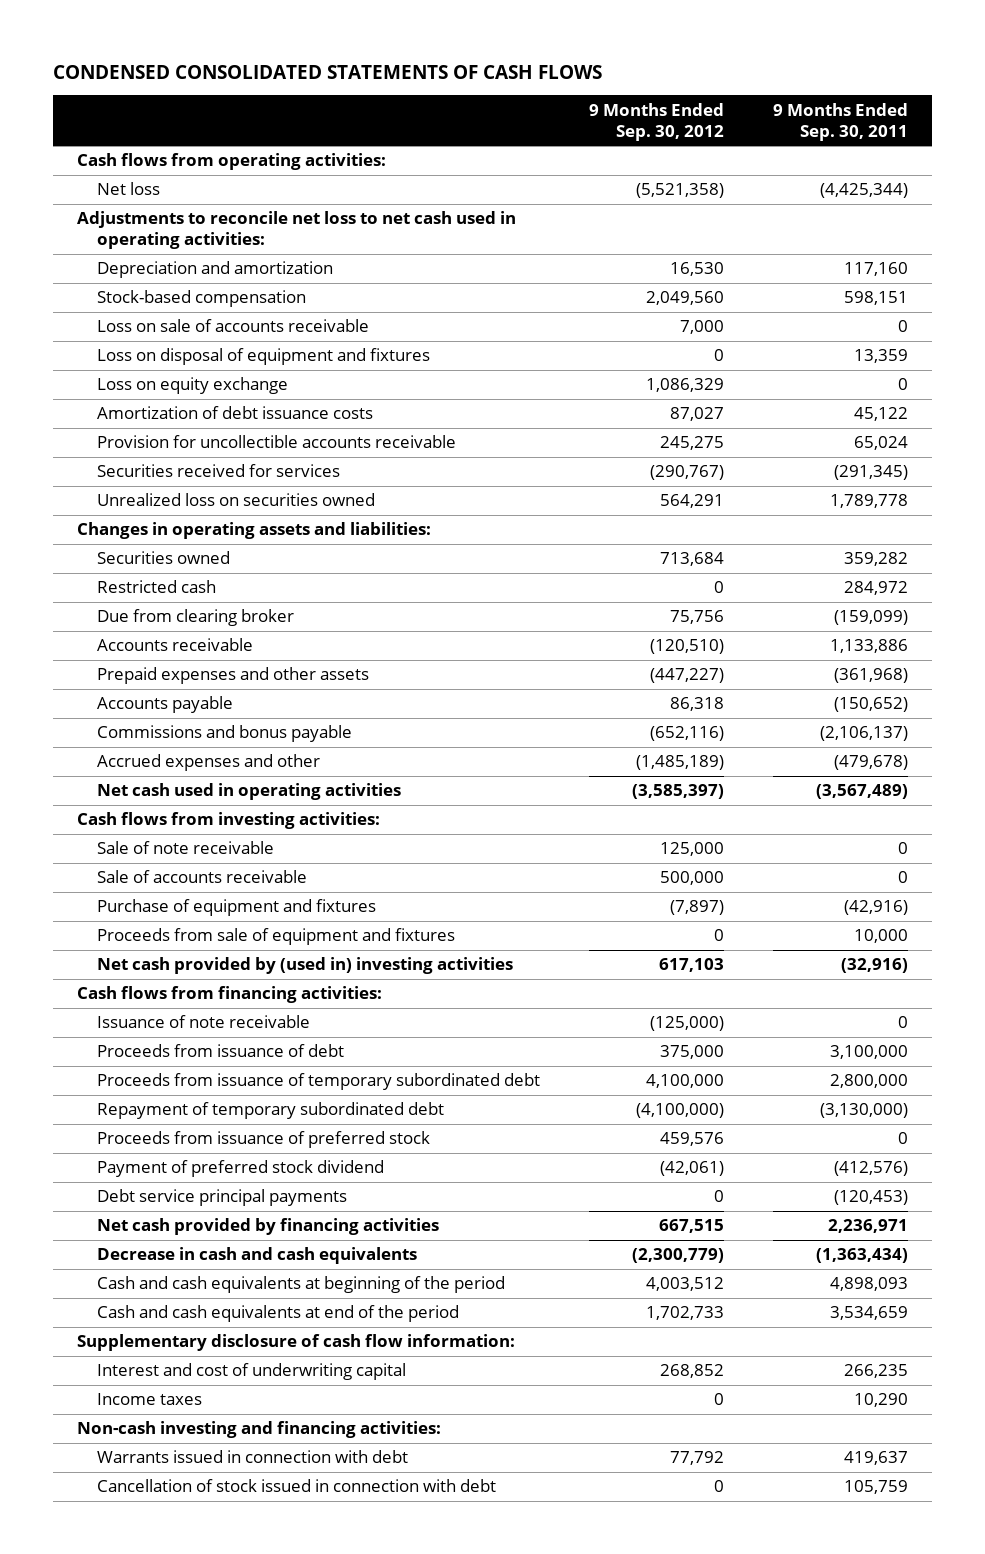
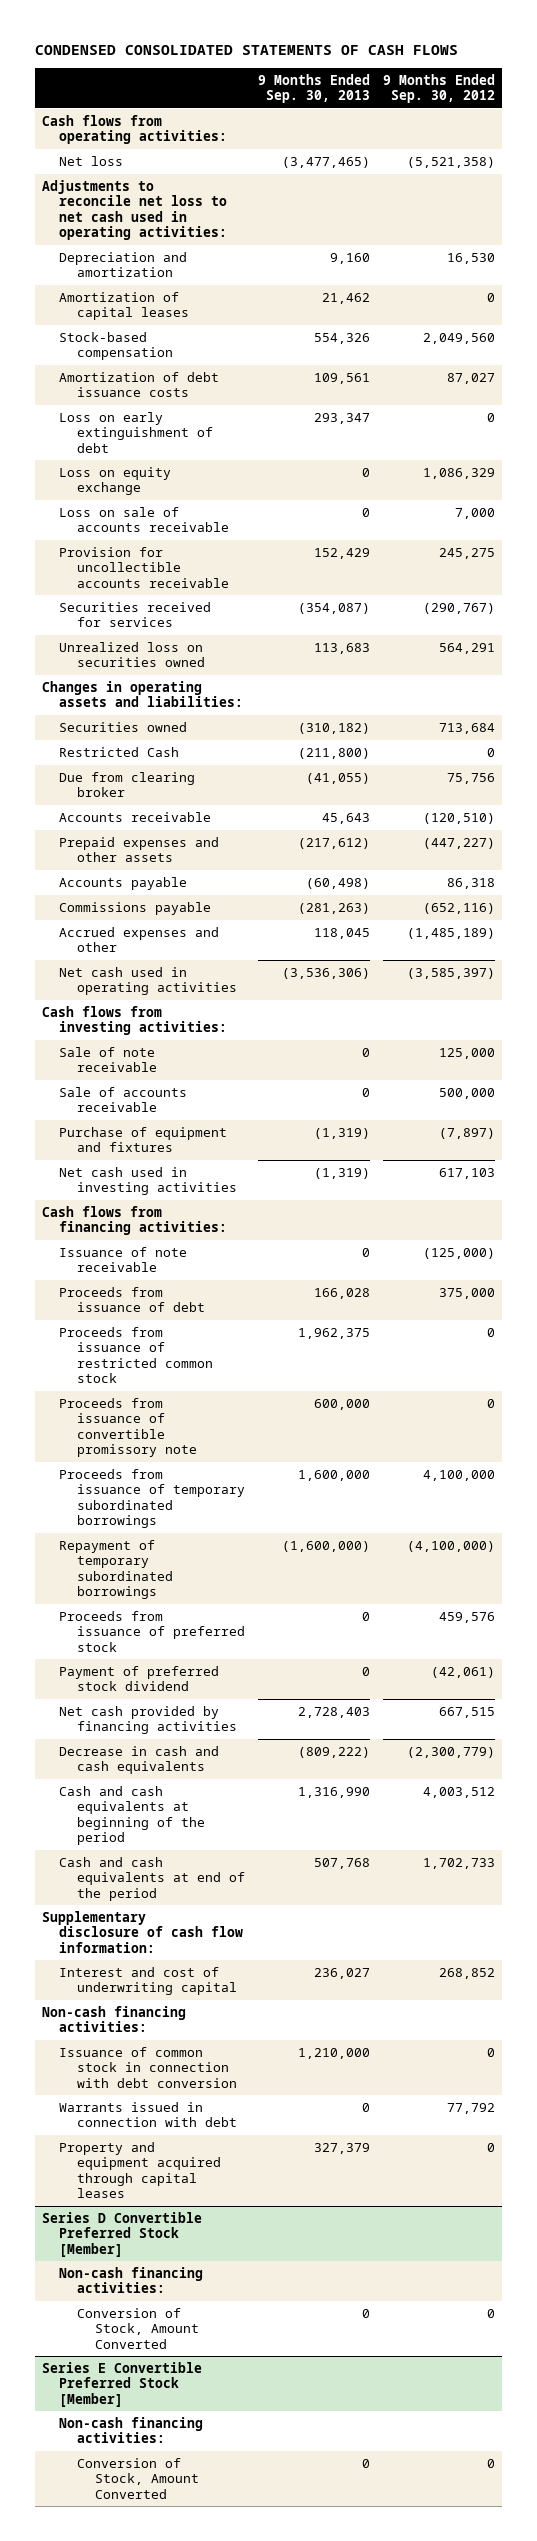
[772,102,908,141] 9 Months Ended Sep. 30, 2011 -> none
none -> [258,73,371,104] 9 Months Ended Sep. 30, 2013
none -> [59,291,190,321] Amortization of capital leases
[97,348,431,366] Loss on disposal of equipment and fixtures -> none
none -> [59,411,214,453] Loss on early extinguishment of debt
[97,377,289,395] Loss on equity exchange -> [59,466,172,496] Loss on equity exchange
[97,319,370,333] Loss on sale of accounts receivable -> [59,506,230,533] Loss on sale of accounts receivable
[97,580,217,594] Restricted cash -> [59,746,180,757] Restricted Cash
[97,725,353,743] Commissions and bonus payable -> [59,901,212,915] Commissions payable
[97,928,456,946] Proceeds from sale of equipment and fixtures -> none
[97,957,514,975] Net cash provided by (used in) investing activities -> [59,1166,238,1196] Net cash used in investing activities
[97,1073,541,1091] Proceeds from issuance of temporary subordinated debt -> none
none -> [59,1326,214,1384] Proceeds from issuance of restricted common stock
none -> [59,1397,198,1458] Proceeds from issuance of convertible promissory note
[97,1102,445,1120] Repayment of temporary subordinated debt -> [59,1468,246,1529] Proceeds from issuance of temporary subordinated borrowings
[636,1103,725,1119] (4,100,000) -> [423,1469,496,1481] 4,100,000
none -> [59,1539,174,1600] Repayment of temporary subordinated borrowings
[97,1189,348,1207] Debt service principal payments -> none
[97,1393,203,1406] Income taxes -> none
[77,1421,442,1439] Non-cash investing and financing activities: -> [41,2005,186,2033] Non-cash financing activities:
none -> [59,2046,238,2088] Issuance of common stock in connection with debt conversion
[97,1479,497,1493] Cancellation of stock issued in connection with debt -> none
none -> [59,2141,222,2199] Property and equipment acquired through capital leases
none -> [41,2211,202,2257] Series D Convertible Preferred Stock [Member]
none -> [59,2266,204,2294] Non-cash financing activities:
none -> [77,2307,199,2349] Conversion of Stock, Amount Converted
none -> [41,2361,202,2407] Series E Convertible Preferred Stock [Member]
none -> [59,2416,204,2444] Non-cash financing activities:
none -> [77,2457,199,2499] Conversion of Stock, Amount Converted

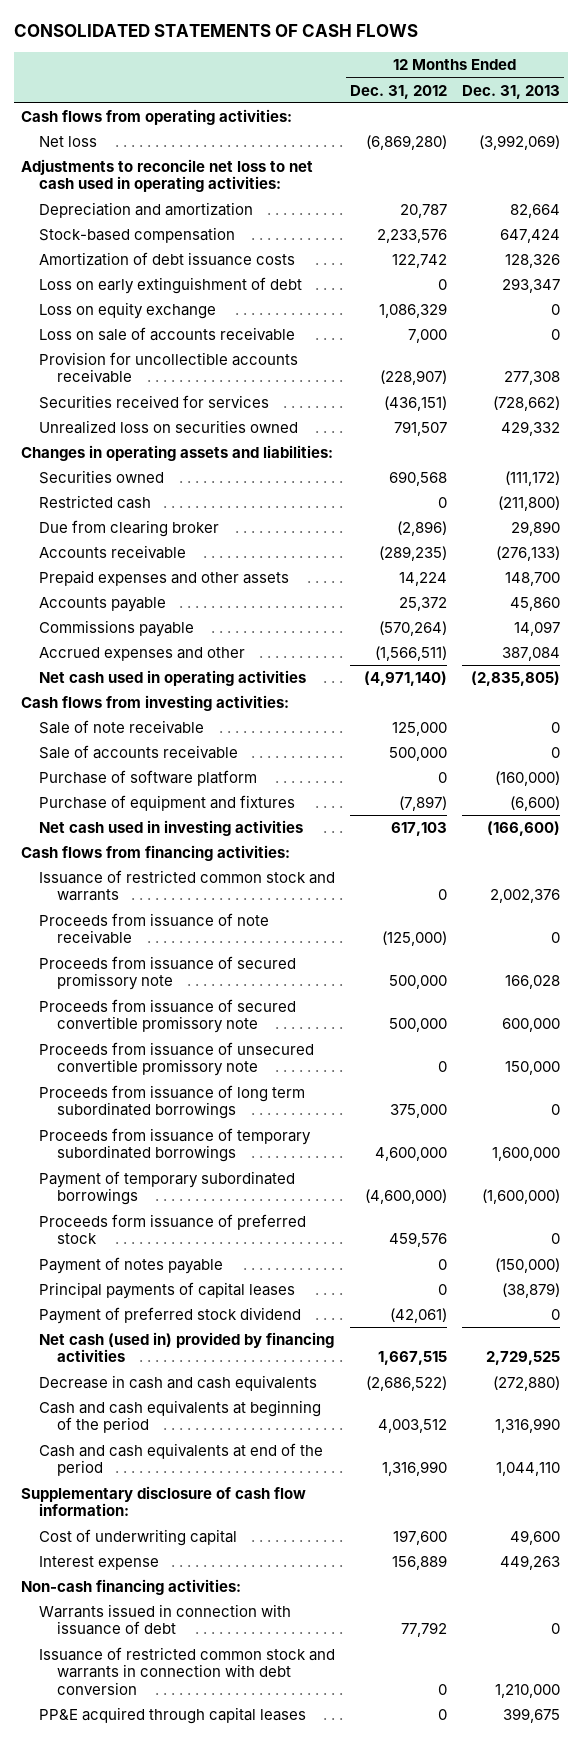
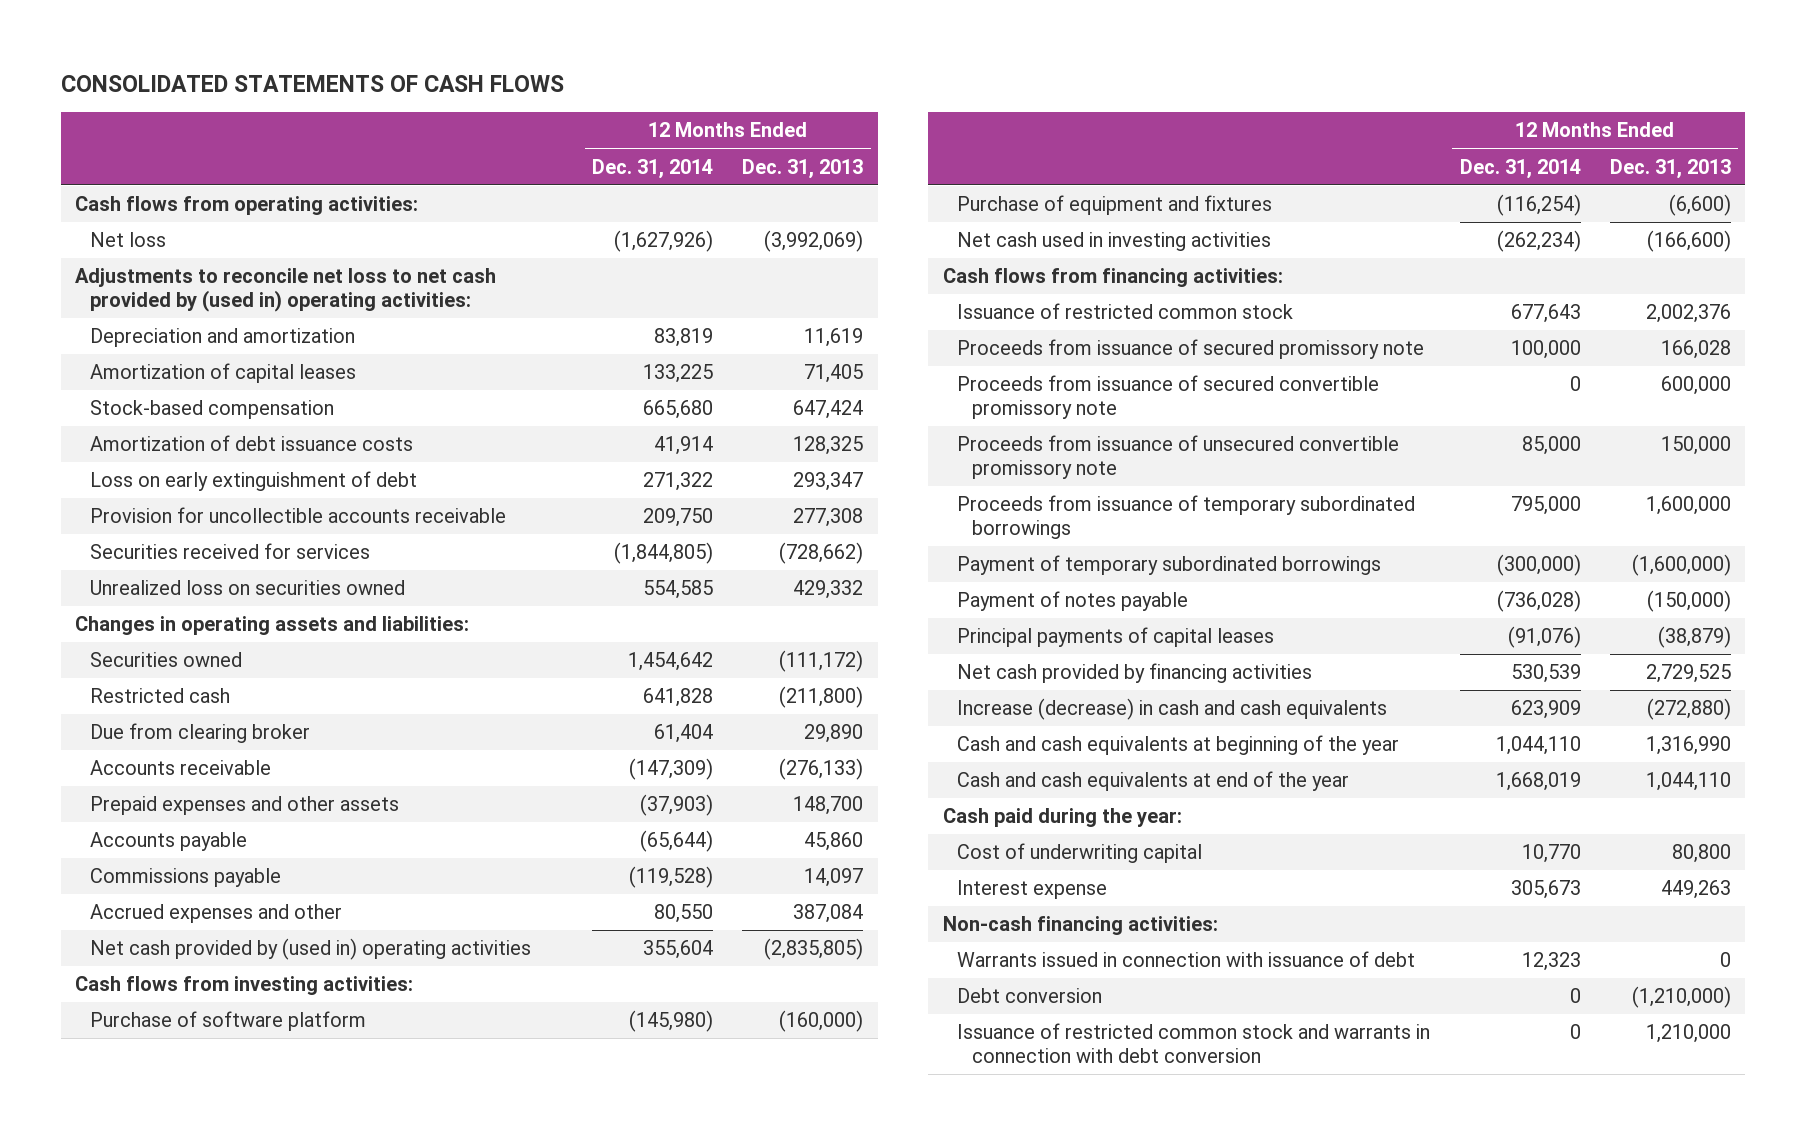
[350,84,448,99] Dec. 31, 2012 -> none
none -> [592,158,714,179] Dec. 31, 2014
[21,159,314,193] Adjustments to reconcile net loss to net cash used in operating activities: -> [75,268,497,313] Adjustments to reconcile net loss to net cash provided by (used in) operating activities:
[510,204,561,219] 82,664 -> [804,328,864,348] 11,619
none -> [89,363,356,384] Amortization of capital leases
[505,254,561,269] 128,326 -> [793,436,864,456] 128,325
[39,302,217,320] Loss on equity exchange -> none
[39,327,296,342] Loss on sale of accounts receivable -> none
[39,670,307,687] Net cash used in operating activities -> [89,938,531,961] Net cash provided by (used in) operating activities
[39,720,205,735] Sale of note receivable -> none
[39,745,239,760] Sale of accounts receivable -> none
[39,913,270,945] Proceeds from issuance of note receivable -> none
[39,870,336,902] Issuance of restricted common stock and warrants -> [957,303,1294,320] Issuance of restricted common stock
[39,1085,306,1120] Proceeds from issuance of long term subordinated borrowings -> none
[39,1214,307,1245] Proceeds form issuance of preferred stock -> none
[39,1307,302,1325] Payment of preferred stock dividend -> none
[39,1332,335,1363] Net cash (used in) provided by financing activities -> [957,663,1313,684] Net cash provided by financing activities
[39,1375,318,1392] Decrease in cash and cash equivalents -> [957,698,1388,721] Increase (decrease) in cash and cash equivalents
[39,1400,322,1434] Cash and cash equivalents at beginning of the period -> [957,735,1400,756] Cash and cash equivalents at beginning of the year
[39,1443,324,1477] Cash and cash equivalents at end of the period -> [957,771,1350,792] Cash and cash equivalents at end of the year
[21,1486,307,1517] Supplementary disclosure of cash flow information: -> [942,808,1182,828] Cash paid during the year:
[510,1530,561,1546] 49,600 -> [1671,844,1731,864] 80,800
none -> [957,988,1103,1004] Debt conversion
[39,1707,307,1725] PP&E acquired through capital leases -> none

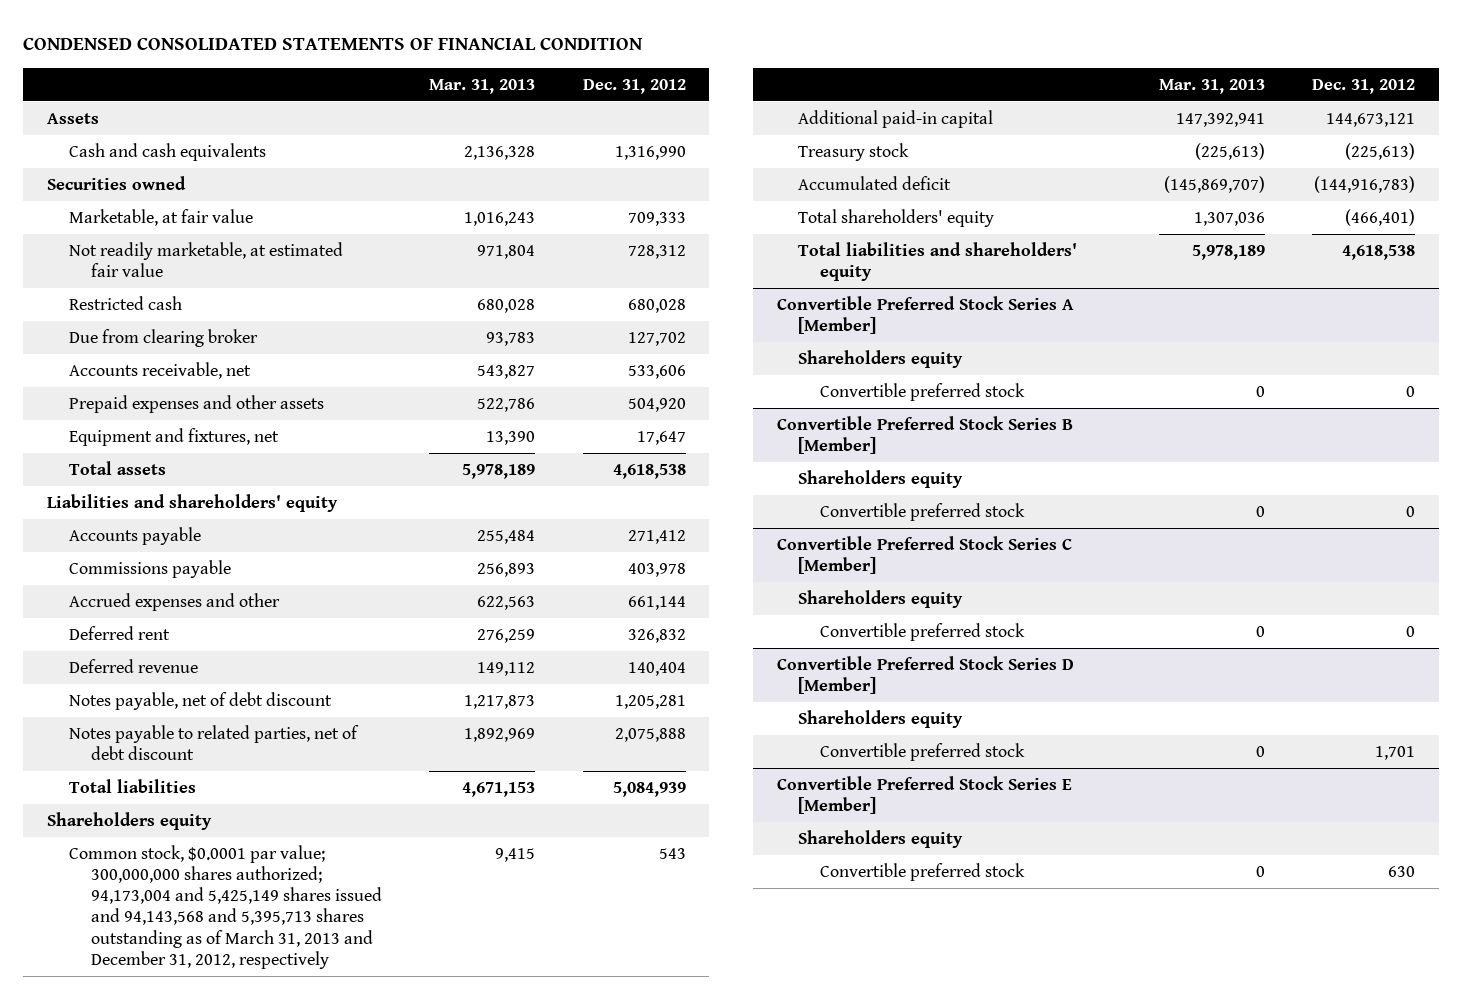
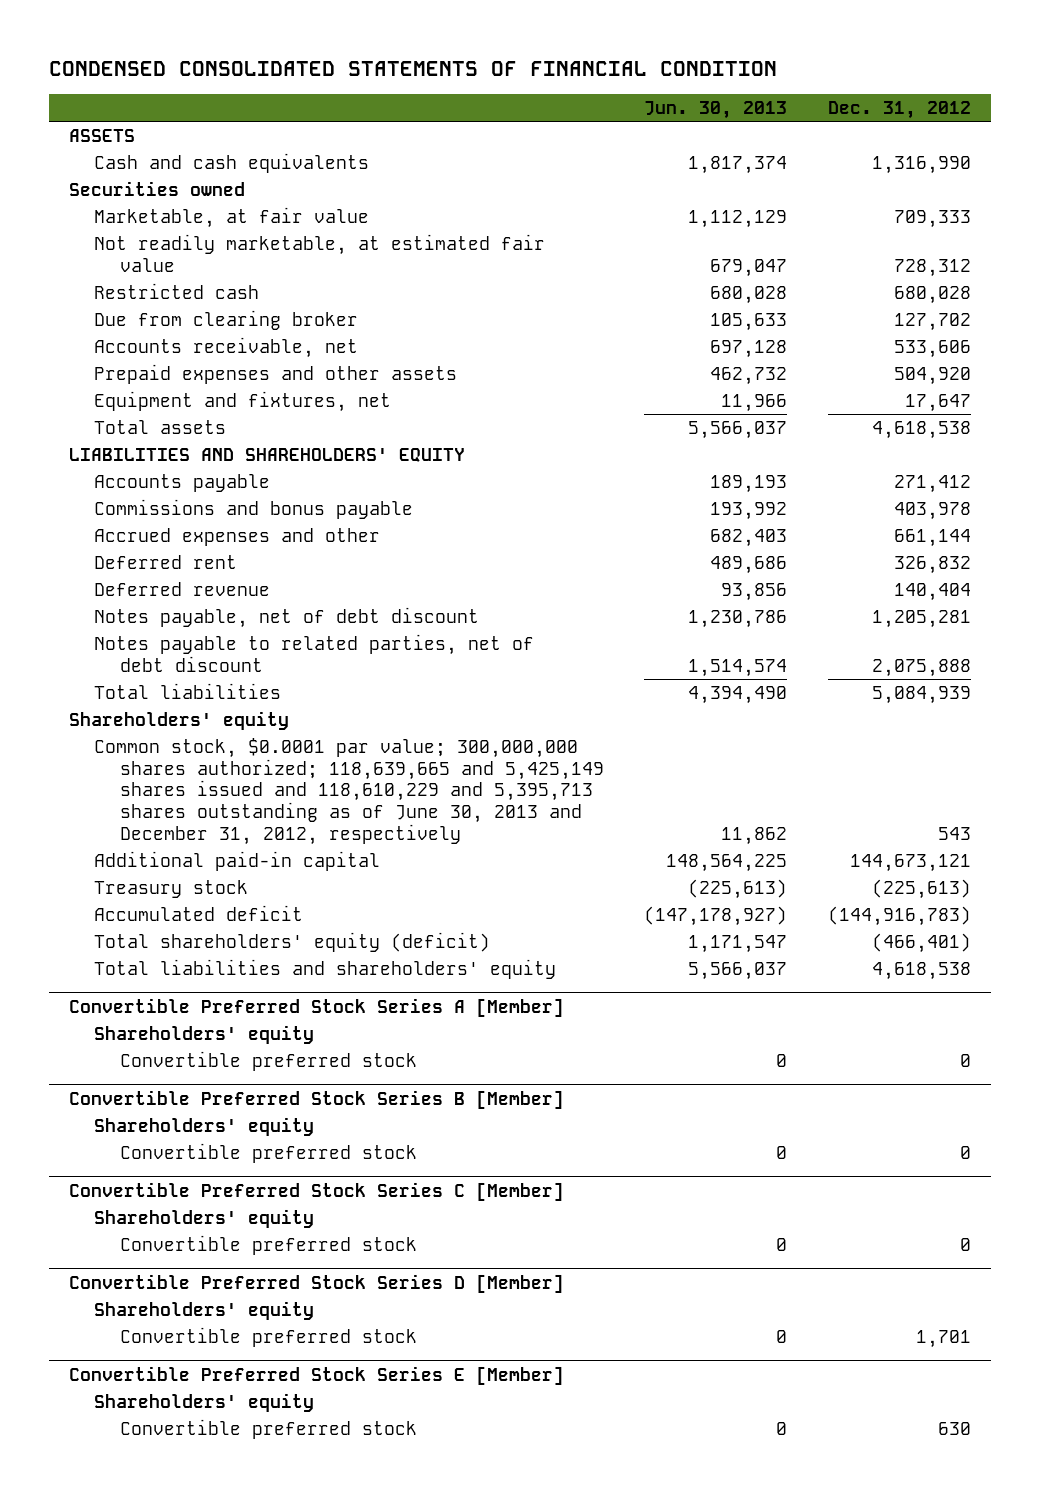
[429,78,536,94] Mar. 31, 2013 -> none
none -> [644,100,788,119] Jun. 30, 2013
[46,113,99,125] Assets -> [68,128,135,142] ASSETS
[46,494,338,513] Liabilities and shareholders' equity -> [68,447,465,462] LIABILITIES AND SHAREHOLDERS' EQUITY
[68,560,231,579] Commissions payable -> [94,498,414,519] Commissions and bonus payable
[46,812,212,831] Shareholders equity -> [68,710,289,730] Shareholders' equity
[68,845,382,969] Common stock, $0.0001 par value; 300,000,000 shares authorized; 94,173,004 and 5,425,149 shares issued and 94,143,568 and 5,395,713 shares outstanding as of March 31, 2013 and December 31, 2012, respectively -> [94,737,604,846] Common stock, $0.0001 par value; 300,000,000 shares authorized; 118,639,665 and 5,425,149 shares issued and 118,610,229 and 5,395,713 shares outstanding as of June 30, 2013 and December 31, 2012, respectively
[798,209,995,228] Total shareholders' equity -> [94,931,491,952] Total shareholders' equity (deficit)
[798,350,964,369] Shareholders equity -> [94,1024,315,1044] Shareholders' equity
[798,470,964,489] Shareholders equity -> [94,1116,315,1136] Shareholders' equity
[798,590,964,609] Shareholders equity -> [94,1208,315,1228] Shareholders' equity
[798,710,964,729] Shareholders equity -> [94,1300,315,1320] Shareholders' equity
[798,830,964,849] Shareholders equity -> [94,1392,315,1412] Shareholders' equity

